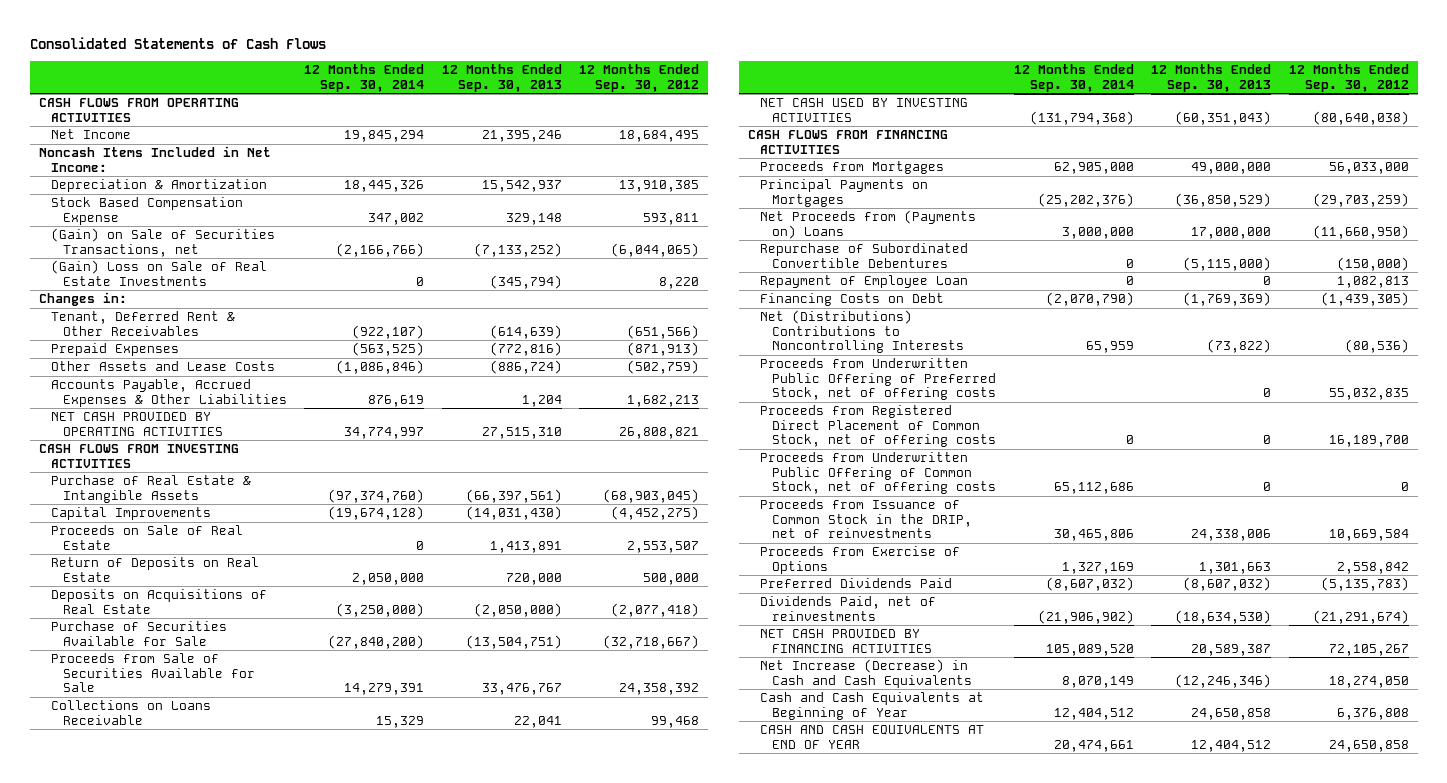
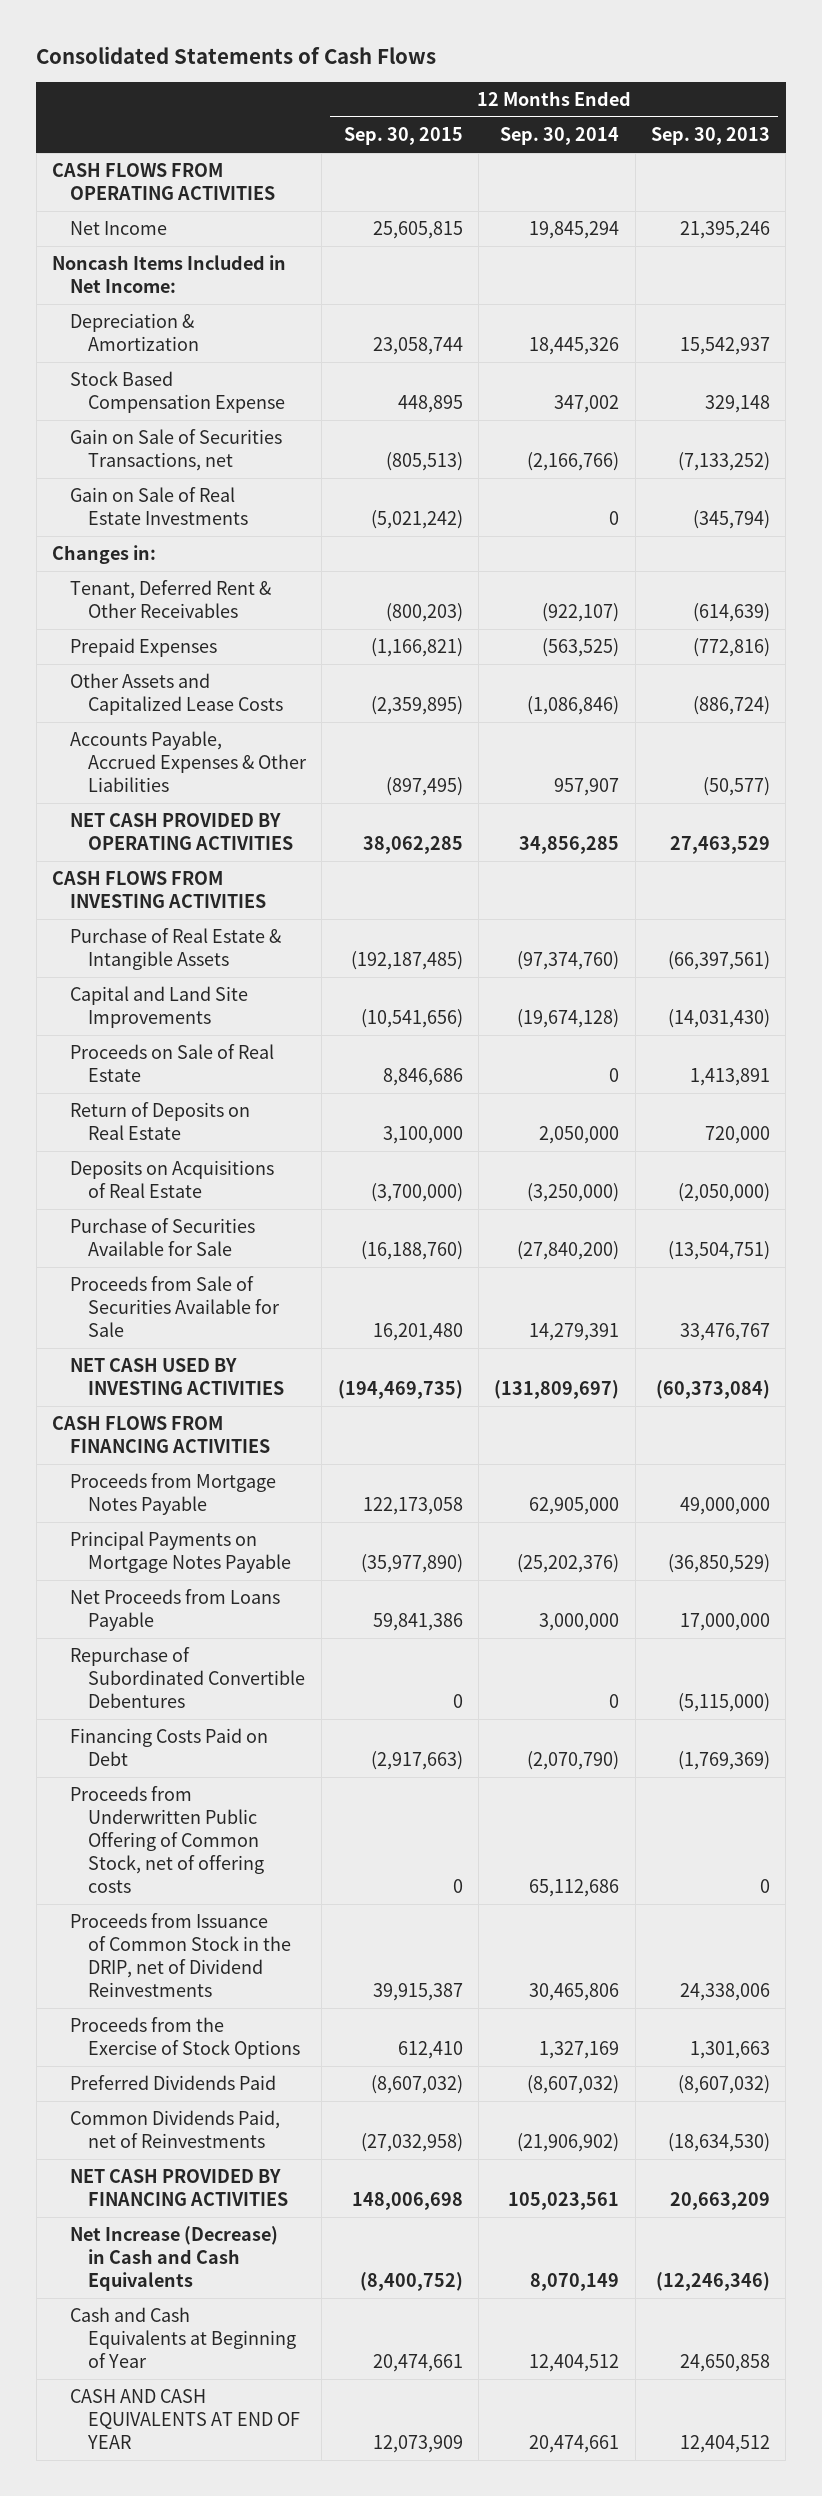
[579,64,700,92] 12 Months Ended Sep. 30, 2012 -> none
none -> [343,127,463,146] Sep. 30, 2015
[50,228,275,257] (Gain) on Sale of Securities Transactions, net -> [69,429,282,472] Gain on Sale of Securities Transactions, net
[50,260,267,286] (Gain) Loss on Sale of Real Estate Investments -> [69,487,248,526] Gain on Sale of Real Estate Investments
[50,361,275,372] Other Assets and Lease Costs -> [69,673,283,716] Other Assets and Capitalized Lease Costs
[368,394,425,407] 876,619 -> [554,777,620,796] 957,907
[521,394,562,407] 1,204 -> [702,776,770,796] (50,577)
[344,426,425,439] 34,774,997 -> [519,836,620,855] 34,856,285
[481,426,562,439] 27,515,310 -> [669,836,770,855] 27,463,529
[50,507,211,521] Capital Improvements -> [69,986,248,1029] Capital and Land Site Improvements
[50,700,211,725] Collections on Loans Receivable -> none
[1029,110,1134,125] (131,794,368) -> [494,1380,620,1400] (131,809,697)
[1175,110,1272,125] (60,351,043) -> [655,1380,770,1400] (60,373,084)
[760,161,945,175] Proceeds from Mortgages -> [69,1473,276,1516] Proceeds from Mortgage Notes Payable
[760,179,929,207] Principal Payments on Mortgages -> [69,1531,291,1574] Principal Payments on Mortgage Notes Payable
[760,210,977,239] Net Proceeds from (Payments on) Loans -> [69,1589,280,1632] Net Proceeds from Loans Payable
[760,275,969,289] Repayment of Employee Loan -> none
[760,310,965,354] Net (Distributions) Contributions to Noncontrolling Interests -> none
[760,358,997,401] Proceeds from Underwritten Public Offering of Preferred Stock, net of offering costs -> none
[760,405,997,448] Proceeds from Registered Direct Placement of Common Stock, net of offering costs -> none
[760,293,945,307] Financing Costs on Debt -> [69,1728,268,1767] Financing Costs Paid on Debt
[760,499,973,539] Proceeds from Issuance of Common Stock in the DRIP, net of reinvestments -> [69,1913,291,1997] Proceeds from Issuance of Common Stock in the DRIP, net of Dividend Reinvestments
[760,546,961,574] Proceeds from Exercise of Options -> [69,2017,300,2060] Proceeds from the Exercise of Stock Options
[760,596,937,621] Dividends Paid, net of reinvestments -> [69,2110,280,2149] Common Dividends Paid, net of Reinvestments
[1045,643,1134,656] 105,089,520 -> [508,2192,620,2211] 105,023,561
[1191,643,1272,656] 20,589,387 -> [669,2192,770,2211] 20,663,209

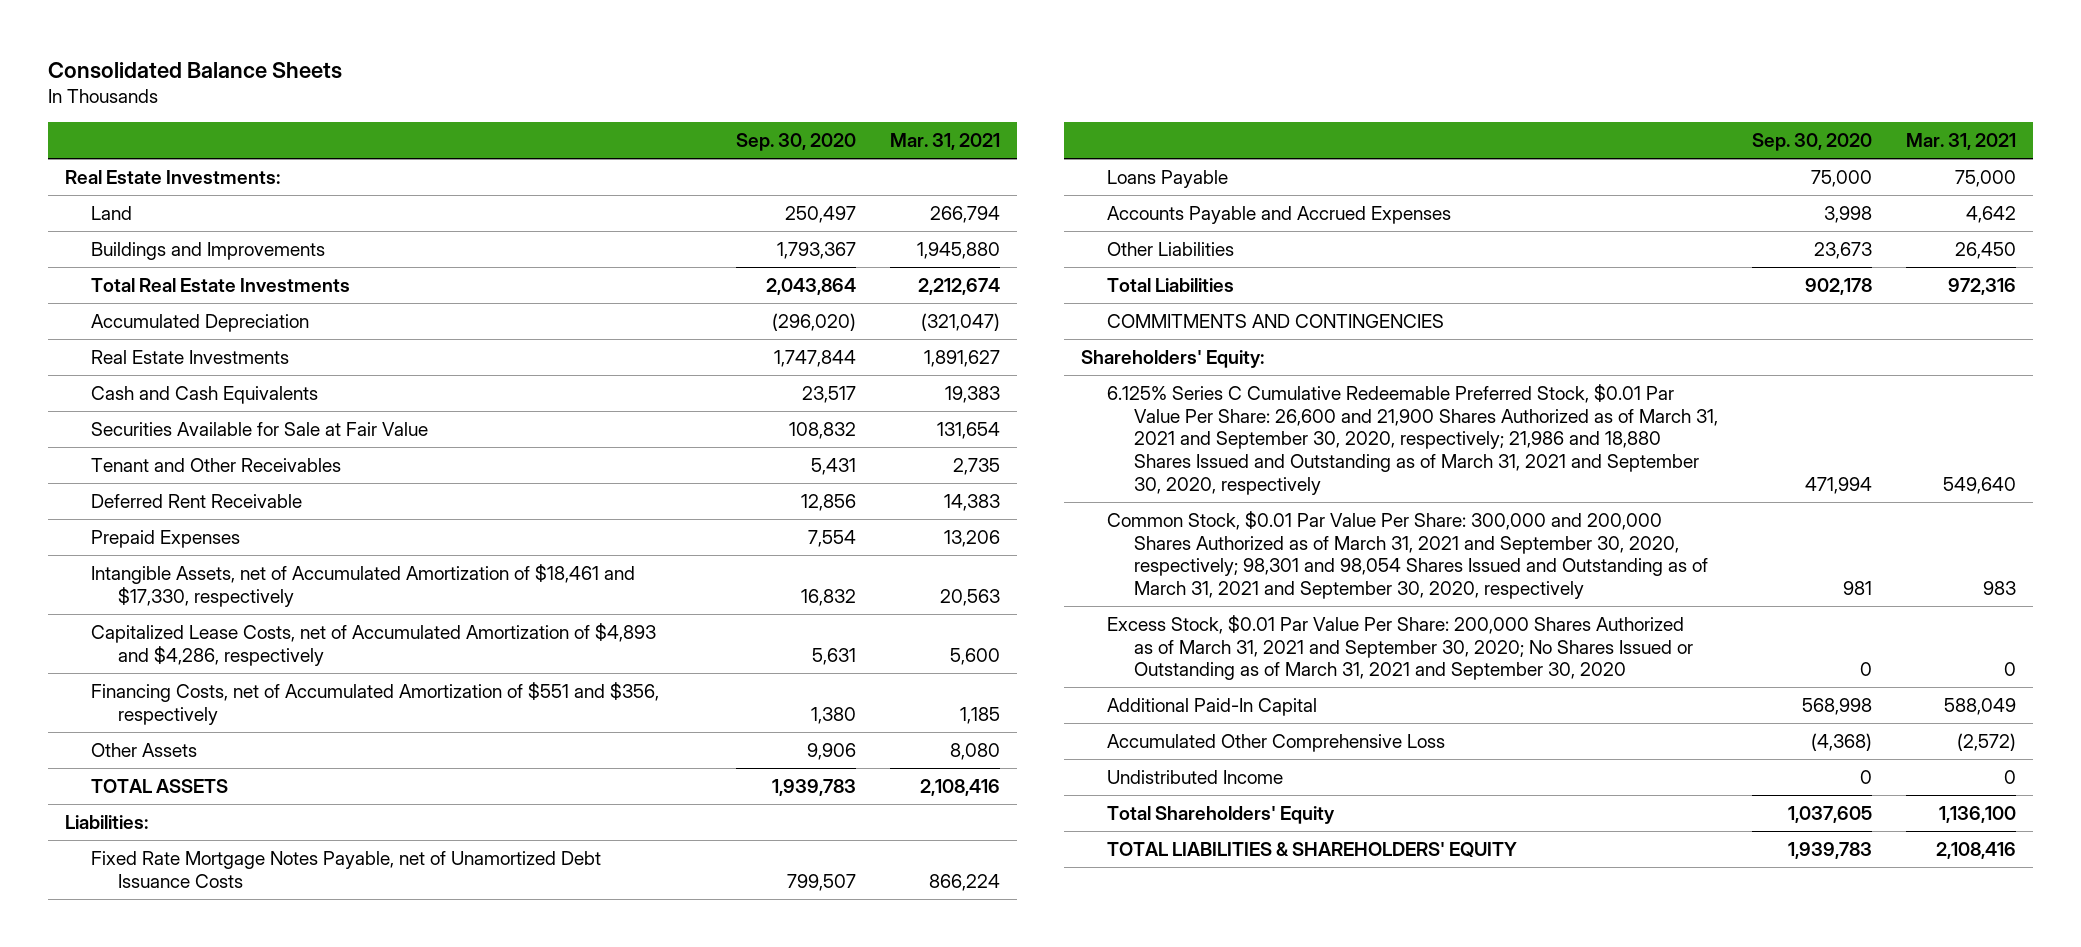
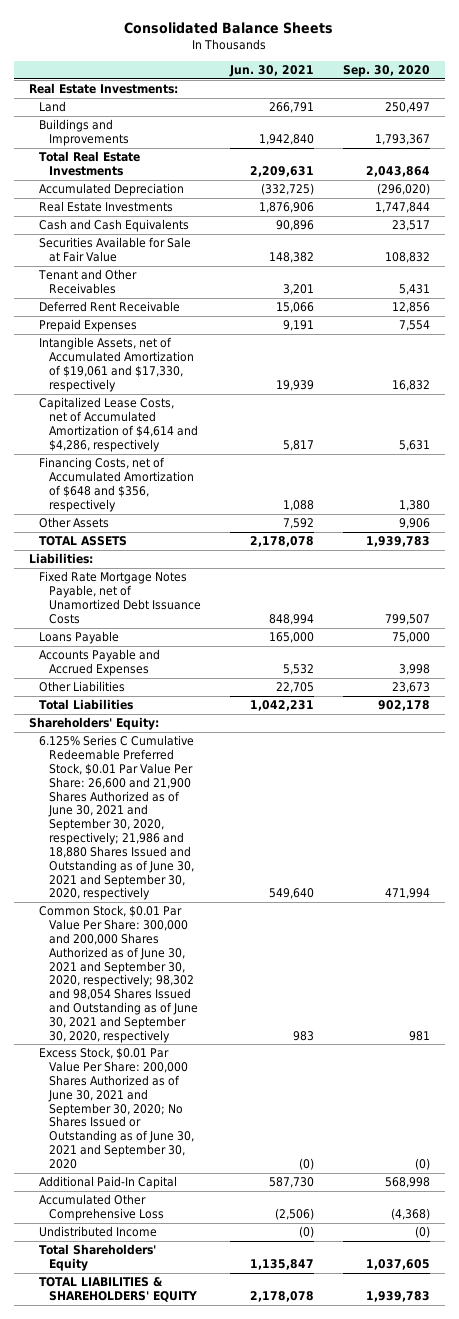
[889,133,1000,151] Mar. 31, 2021 -> none
none -> [229,65,315,78] Jun. 30, 2021
[91,563,636,607] Intangible Assets, net of Accumulated Amortization of $18,461 and $17,330, respectively -> [38,337,195,392] Intangible Assets, net of Accumulated Amortization of $19,061 and $17,330, respectively
[91,622,657,666] Capitalized Lease Costs, net of Accumulated Amortization of $4,893 and $4,286, respectively -> [38,397,199,452] Capitalized Lease Costs, net of Accumulated Amortization of $4,614 and $4,286, respectively
[91,681,660,725] Financing Costs, net of Accumulated Amortization of $551 and $356, respectively -> [38,457,195,512] Financing Costs, net of Accumulated Amortization of $648 and $356, respectively
[1107,313,1445,328] COMMITMENTS AND CONTINGENCIES -> none
[1107,383,1718,495] 6.125% Series C Cumulative Redeemable Preferred Stock, $0.01 Par Value Per Share: 26,600 and 21,900 Shares Authorized as of March 31, 2021 and September 30, 2020, respectively; 21,986 and 18,880 Shares Issued and Outstanding as of March 31, 2021 and September 30, 2020, respectively -> [38,735,195,901] 6.125% Series C Cumulative Redeemable Preferred Stock, $0.01 Par Value Per Share: 26,600 and 21,900 Shares Authorized as of June 30, 2021 and September 30, 2020, respectively; 21,986 and 18,880 Shares Issued and Outstanding as of June 30, 2021 and September 30, 2020, respectively
[1107,510,1708,599] Common Stock, $0.01 Par Value Per Share: 300,000 and 200,000 Shares Authorized as of March 31, 2021 and September 30, 2020, respectively; 98,301 and 98,054 Shares Issued and Outstanding as of March 31, 2021 and September 30, 2020, respectively -> [38,905,199,1043] Common Stock, $0.01 Par Value Per Share: 300,000 and 200,000 Shares Authorized as of June 30, 2021 and September 30, 2020, respectively; 98,302 and 98,054 Shares Issued and Outstanding as of June 30, 2021 and September 30, 2020, respectively
[1107,614,1693,681] Excess Stock, $0.01 Par Value Per Share: 200,000 Shares Authorized as of March 31, 2021 and September 30, 2020; No Shares Issued or Outstanding as of March 31, 2021 and September 30, 2020 -> [38,1047,195,1169] Excess Stock, $0.01 Par Value Per Share: 200,000 Shares Authorized as of June 30, 2021 and September 30, 2020; No Shares Issued or Outstanding as of June 30, 2021 and September 30, 2020
[1859,662,1872,677] 0 -> [415,1157,431,1170] (0)
[1859,769,1872,784] 0 -> [415,1226,431,1239] (0)

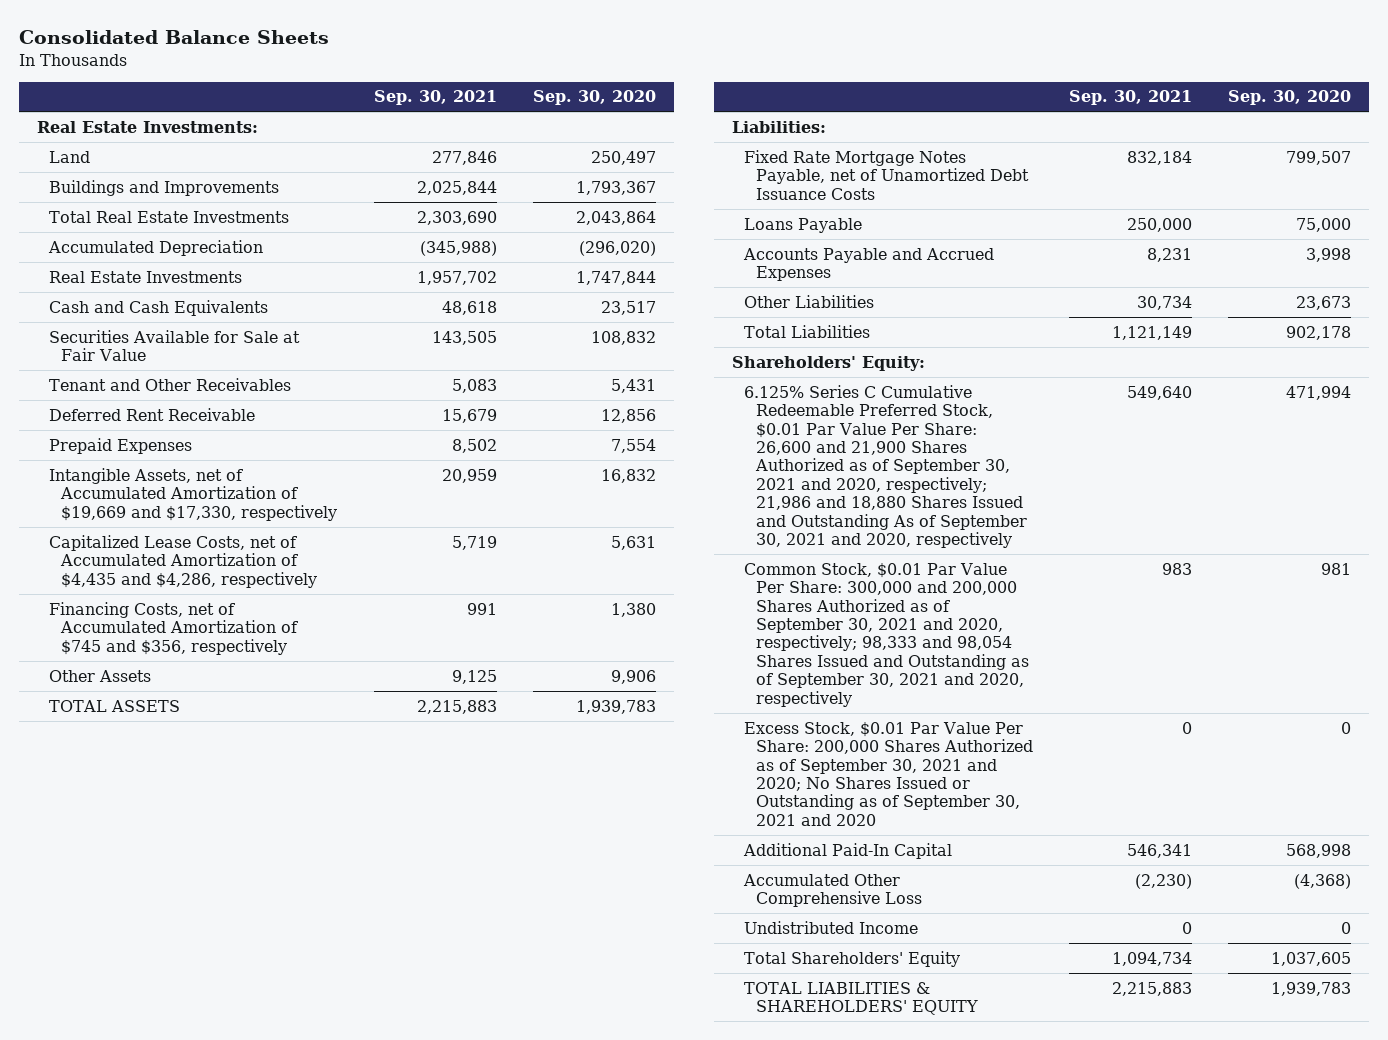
[229,65,315,78] Jun. 30, 2021 -> none
none -> [373,90,497,106] Sep. 30, 2021
[38,337,195,392] Intangible Assets, net of Accumulated Amortization of $19,061 and $17,330, respectively -> [48,467,337,521] Intangible Assets, net of Accumulated Amortization of $19,669 and $17,330, respectively
[38,397,199,452] Capitalized Lease Costs, net of Accumulated Amortization of $4,614 and $4,286, respectively -> [48,534,317,588] Capitalized Lease Costs, net of Accumulated Amortization of $4,435 and $4,286, respectively
[38,457,195,512] Financing Costs, net of Accumulated Amortization of $648 and $356, respectively -> [48,601,298,655] Financing Costs, net of Accumulated Amortization of $745 and $356, respectively
[38,735,195,901] 6.125% Series C Cumulative Redeemable Preferred Stock, $0.01 Par Value Per Share: 26,600 and 21,900 Shares Authorized as of June 30, 2021 and September 30, 2020, respectively; 21,986 and 18,880 Shares Issued and Outstanding as of June 30, 2021 and September 30, 2020, respectively -> [743,384,1027,549] 6.125% Series C Cumulative Redeemable Preferred Stock, $0.01 Par Value Per Share: 26,600 and 21,900 Shares Authorized as of September 30, 2021 and 2020, respectively; 21,986 and 18,880 Shares Issued and Outstanding As of September 30, 2021 and 2020, respectively
[38,905,199,1043] Common Stock, $0.01 Par Value Per Share: 300,000 and 200,000 Shares Authorized as of June 30, 2021 and September 30, 2020, respectively; 98,302 and 98,054 Shares Issued and Outstanding as of June 30, 2021 and September 30, 2020, respectively -> [743,562,1029,707] Common Stock, $0.01 Par Value Per Share: 300,000 and 200,000 Shares Authorized as of September 30, 2021 and 2020, respectively; 98,333 and 98,054 Shares Issued and Outstanding as of September 30, 2021 and 2020, respectively
[38,1047,195,1169] Excess Stock, $0.01 Par Value Per Share: 200,000 Shares Authorized as of June 30, 2021 and September 30, 2020; No Shares Issued or Outstanding as of June 30, 2021 and September 30, 2020 -> [743,721,1033,826] Excess Stock, $0.01 Par Value Per Share: 200,000 Shares Authorized as of September 30, 2021 and 2020; No Shares Issued or Outstanding as of September 30, 2021 and 2020
[415,1157,431,1170] (0) -> [1340,721,1351,734] 0
[415,1226,431,1239] (0) -> [1340,921,1351,934] 0

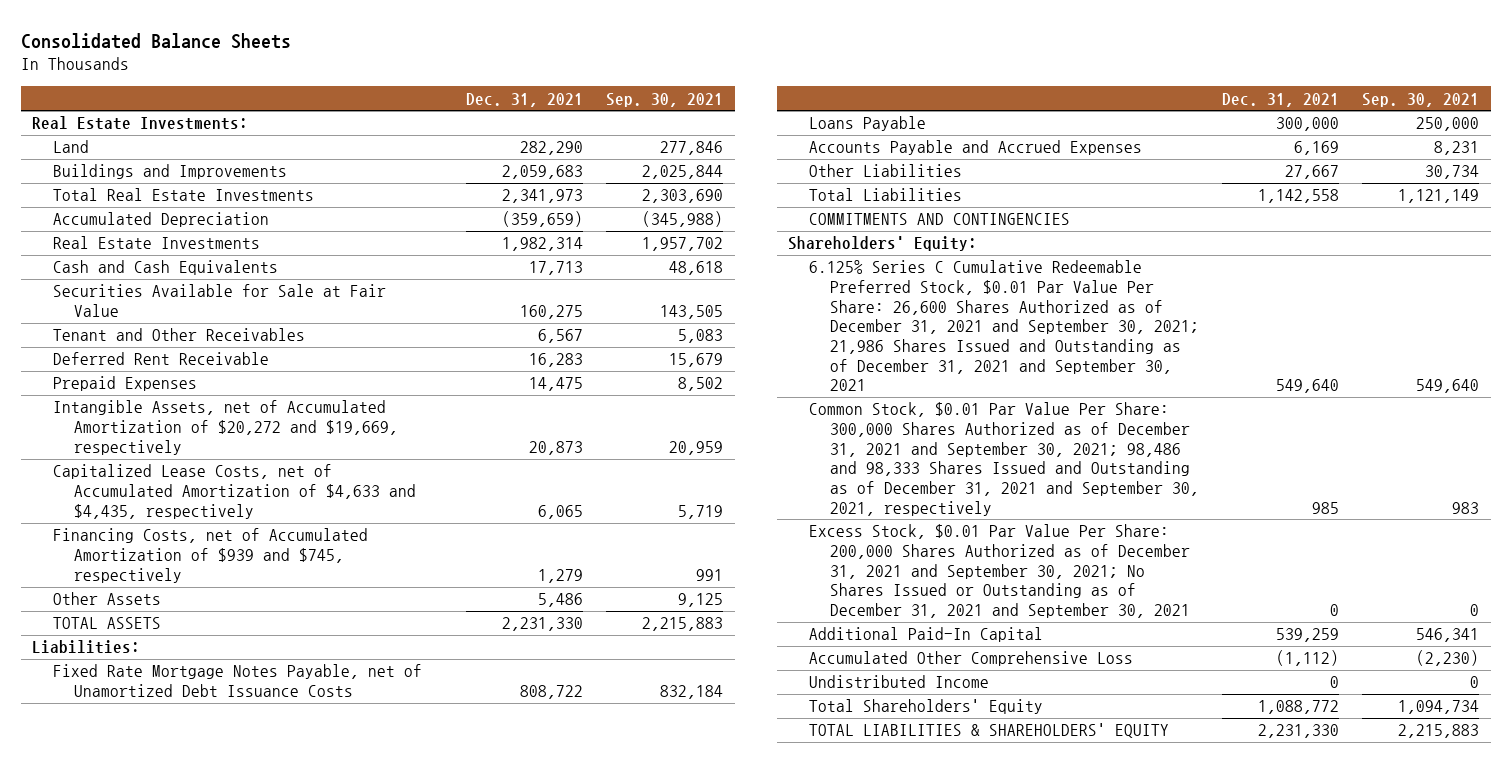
[532,90,656,106] Sep. 30, 2020 -> none
none -> [466,92,584,107] Dec. 31, 2021
[48,467,337,521] Intangible Assets, net of Accumulated Amortization of $19,669 and $17,330, respectively -> [53,400,399,455] Intangible Assets, net of Accumulated Amortization of $20,272 and $19,669, respectively
[48,534,317,588] Capitalized Lease Costs, net of Accumulated Amortization of $4,435 and $4,286, respectively -> [53,464,417,519] Capitalized Lease Costs, net of Accumulated Amortization of $4,633 and $4,435, respectively
[48,601,298,655] Financing Costs, net of Accumulated Amortization of $745 and $356, respectively -> [53,528,369,583] Financing Costs, net of Accumulated Amortization of $939 and $745, respectively
none -> [809,213,1071,226] COMMITMENTS AND CONTINGENCIES
[743,384,1027,549] 6.125% Series C Cumulative Redeemable Preferred Stock, $0.01 Par Value Per Share: 26,600 and 21,900 Shares Authorized as of September 30, 2021 and 2020, respectively; 21,986 and 18,880 Shares Issued and Outstanding As of September 30, 2021 and 2020, respectively -> [809,260,1200,392] 6.125% Series C Cumulative Redeemable Preferred Stock, $0.01 Par Value Per Share: 26,600 Shares Authorized as of December 31, 2021 and September 30, 2021; 21,986 Shares Issued and Outstanding as of December 31, 2021 and September 30, 2021
[743,562,1029,707] Common Stock, $0.01 Par Value Per Share: 300,000 and 200,000 Shares Authorized as of September 30, 2021 and 2020, respectively; 98,333 and 98,054 Shares Issued and Outstanding as of September 30, 2021 and 2020, respectively -> [809,402,1200,516] Common Stock, $0.01 Par Value Per Share: 300,000 Shares Authorized as of December 31, 2021 and September 30, 2021; 98,486 and 98,333 Shares Issued and Outstanding as of December 31, 2021 and September 30, 2021, respectively
[743,721,1033,826] Excess Stock, $0.01 Par Value Per Share: 200,000 Shares Authorized as of September 30, 2021 and 2020; No Shares Issued or Outstanding as of September 30, 2021 and 2020 -> [809,524,1191,619] Excess Stock, $0.01 Par Value Per Share: 200,000 Shares Authorized as of December 31, 2021 and September 30, 2021; No Shares Issued or Outstanding as of December 31, 2021 and September 30, 2021

